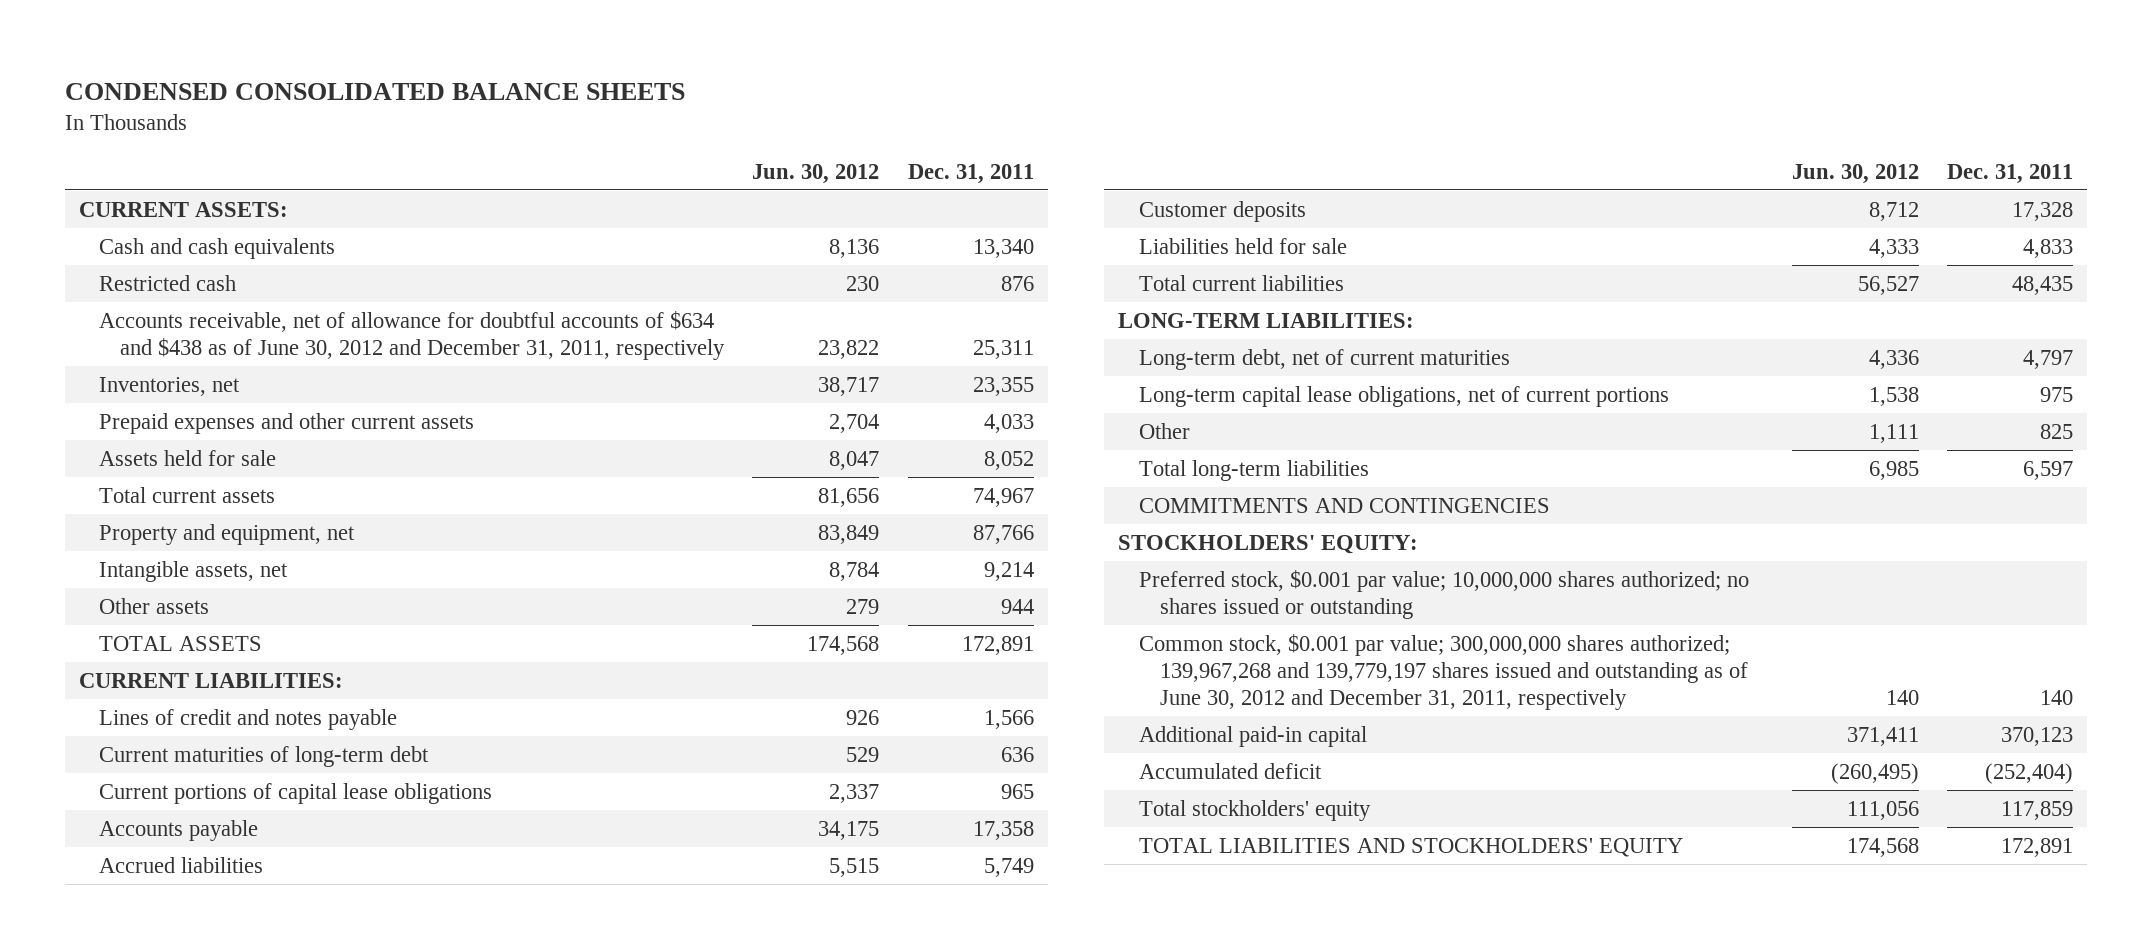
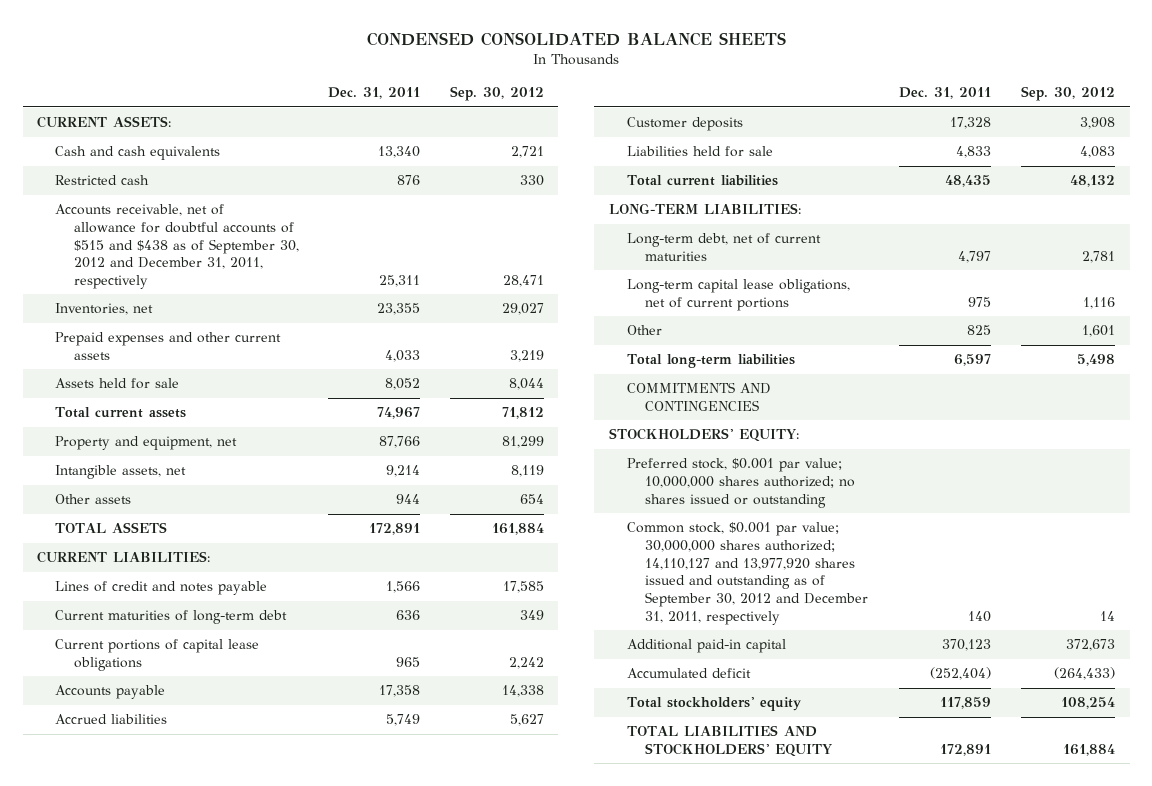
[752,163,880,184] Jun. 30, 2012 -> none
none -> [449,86,544,102] Sep. 30, 2012
[99,310,726,360] Accounts receivable, net of allowance for doubtful accounts of $634 and $438 as of June 30, 2012 and December 31, 2011, respectively -> [55,204,299,289] Accounts receivable, net of allowance for doubtful accounts of $515 and $438 as of September 30, 2012 and December 31, 2011, respectively
[1139,633,1748,711] Common stock, $0.001 par value; 300,000,000 shares authorized; 139,967,268 and 139,779,197 shares issued and outstanding as of June 30, 2012 and December 31, 2011, respectively -> [626,522,868,625] Common stock, $0.001 par value; 30,000,000 shares authorized; 14,110,127 and 13,977,920 shares issued and outstanding as of September 30, 2012 and December 31, 2011, respectively

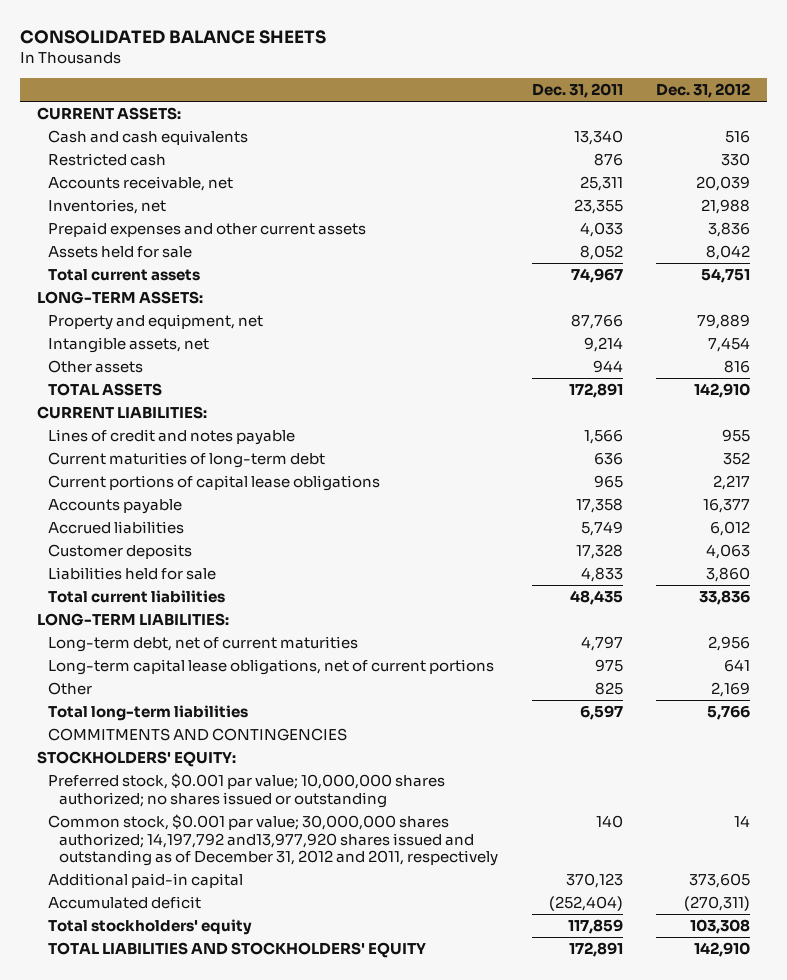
[367,31,787,46] CONDENSED CONSOLIDATED BALANCE SHEETS -> [20,30,327,45] CONSOLIDATED BALANCE SHEETS
[449,86,544,102] Sep. 30, 2012 -> none
none -> [656,82,751,98] Dec. 31, 2012
[55,204,299,289] Accounts receivable, net of allowance for doubtful accounts of $515 and $438 as of September 30, 2012 and December 31, 2011, respectively -> [47,176,233,192] Accounts receivable, net
none -> [36,291,203,305] LONG-TERM ASSETS:
[626,522,868,625] Common stock, $0.001 par value; 30,000,000 shares authorized; 14,110,127 and 13,977,920 shares issued and outstanding as of September 30, 2012 and December 31, 2011, respectively -> [47,814,499,867] Common stock, $0.001 par value; 30,000,000 shares authorized; 14,197,792 and13,977,920 shares issued and outstanding as of December 31, 2012 and 2011, respectively

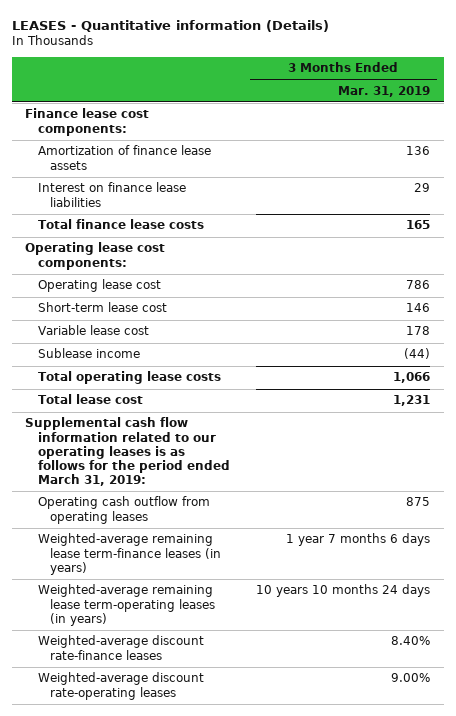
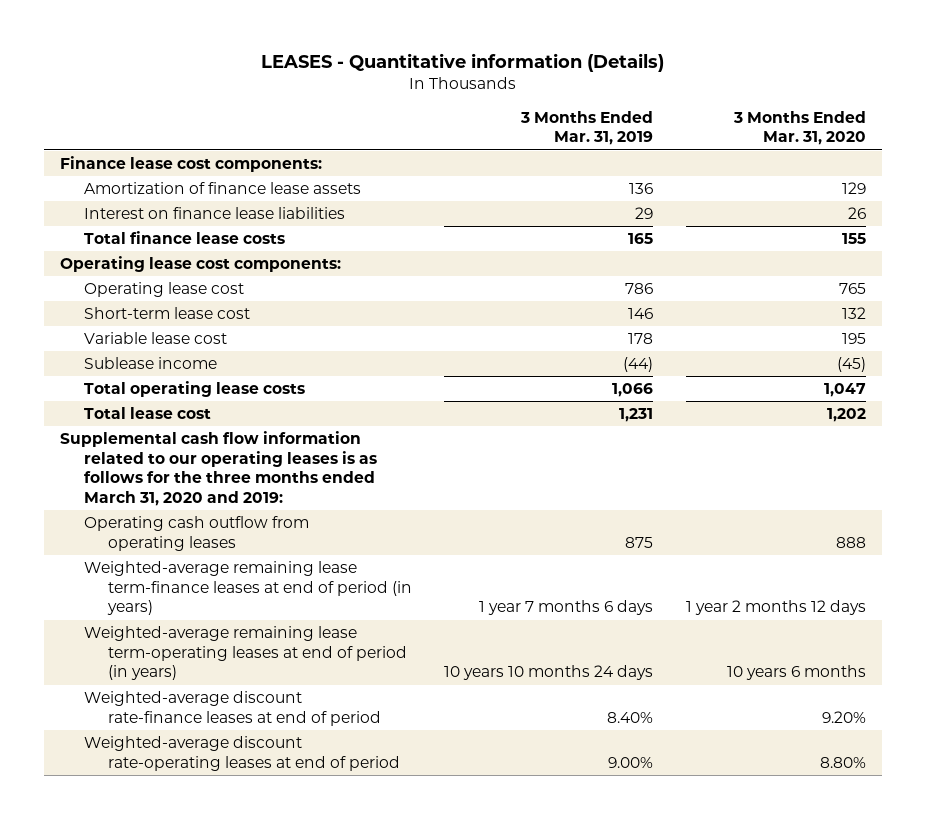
none -> [732,110,866,146] 3 Months Ended Mar. 31, 2020
[25,417,230,486] Supplemental cash flow information related to our operating leases is as follows for the period ended March 31, 2019: -> [60,431,378,506] Supplemental cash flow information related to our operating leases is as follows for the three months ended March 31, 2020 and 2019:
[37,533,222,575] Weighted-average remaining lease term-finance leases (in years) -> [84,561,412,616] Weighted-average remaining lease term-finance leases at end of period (in years)
[37,584,216,626] Weighted-average remaining lease term-operating leases (in years) -> [84,626,407,681] Weighted-average remaining lease term-operating leases at end of period (in years)
[37,635,204,660] Weighted-average discount rate-finance leases -> [84,691,381,726] Weighted-average discount rate-finance leases at end of period
[37,672,204,700] Weighted-average discount rate-operating leases -> [84,736,400,771] Weighted-average discount rate-operating leases at end of period

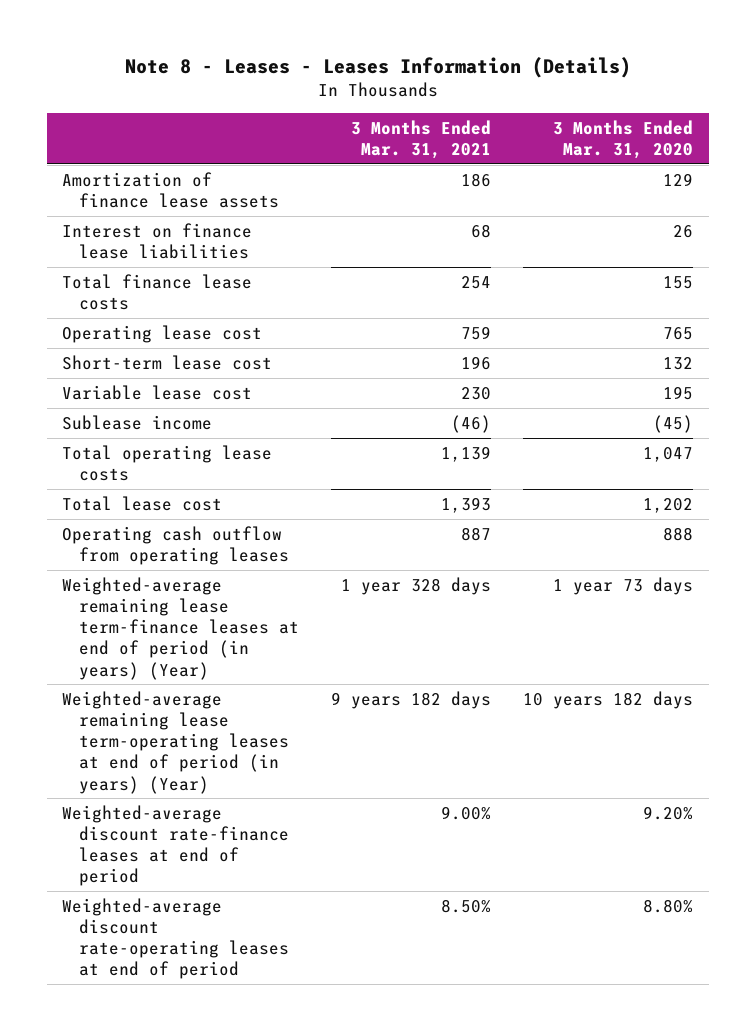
[260,53,664,73] LEASES - Quantitative information (Details) -> [124,56,631,78] Note 8 - Leases - Leases Information (Details)
[520,110,654,146] 3 Months Ended Mar. 31, 2019 -> none
none -> [351,119,492,159] 3 Months Ended Mar. 31, 2021
[60,156,323,173] Finance lease cost components: -> none
[60,256,342,273] Operating lease cost components: -> none
[60,431,378,506] Supplemental cash flow information related to our operating leases is as follows for the three months ended March 31, 2020 and 2019: -> none
[84,561,412,616] Weighted-average remaining lease term-finance leases at end of period (in years) -> [62,576,300,680] Weighted-average remaining lease term-finance leases at end of period (in years) (Year)
[685,600,866,616] 1 year 2 months 12 days -> [553,576,694,595] 1 year 73 days
[84,626,407,681] Weighted-average remaining lease term-operating leases at end of period (in years) -> [62,690,290,794] Weighted-average remaining lease term-operating leases at end of period (in years) (Year)
[726,665,866,681] 10 years 6 months -> [523,690,694,709] 10 years 182 days

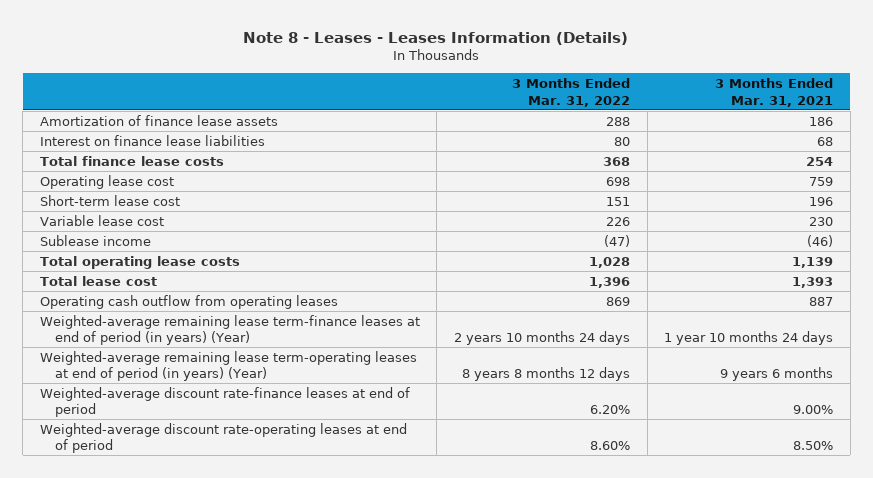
[553,119,694,159] 3 Months Ended Mar. 31, 2020 -> none
none -> [511,78,630,107] 3 Months Ended Mar. 31, 2022
[341,576,492,595] 1 year 328 days -> [664,331,834,346] 1 year 10 months 24 days
[331,690,492,709] 9 years 182 days -> [720,367,834,382] 9 years 6 months

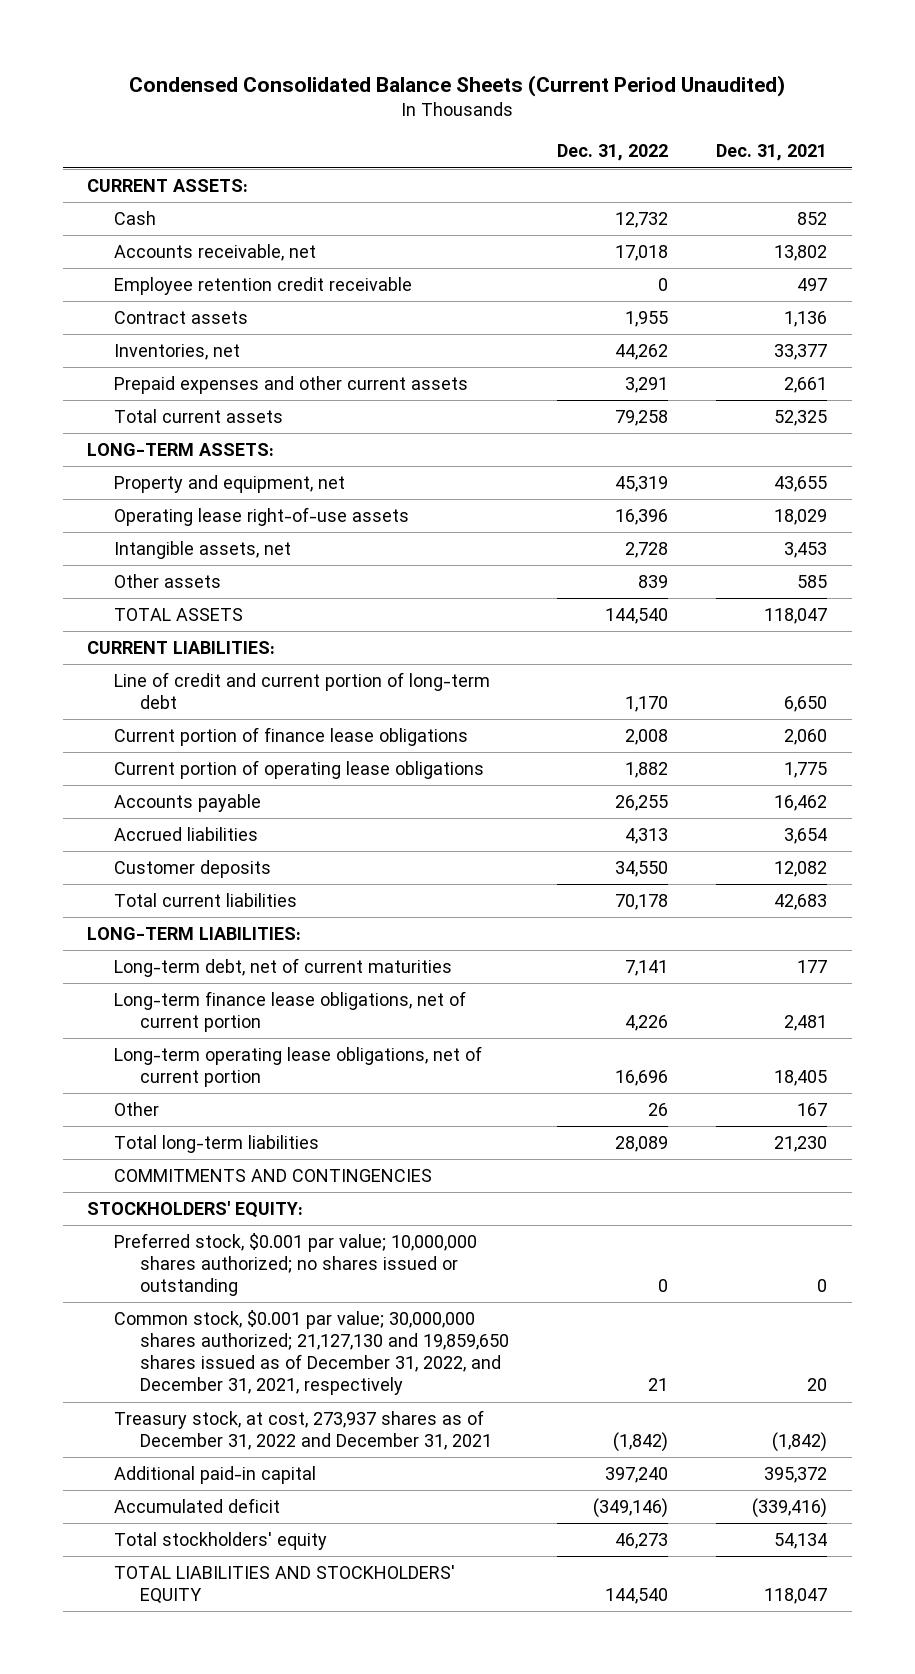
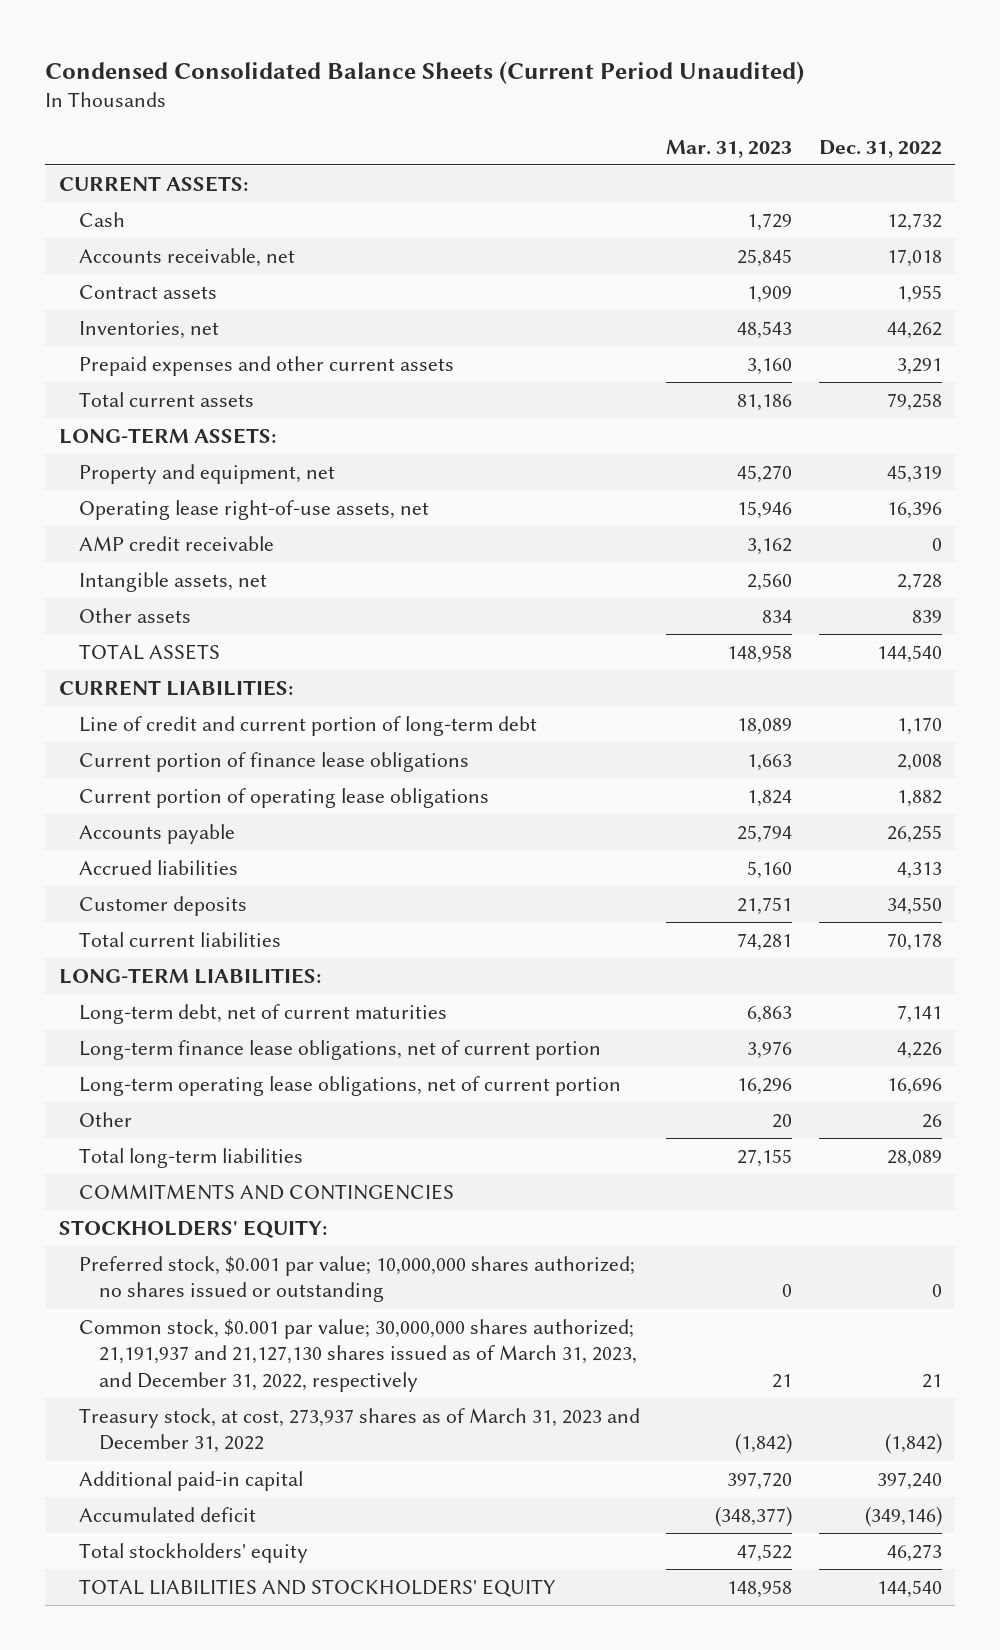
[716,144,828,162] Dec. 31, 2021 -> none
none -> [666,139,793,158] Mar. 31, 2023
[113,277,412,296] Employee retention credit receivable -> none
[113,507,409,527] Operating lease right-of-use assets -> [78,500,429,521] Operating lease right-of-use assets, net
none -> [78,536,274,552] AMP credit receivable
[113,1310,509,1396] Common stock, $0.001 par value; 30,000,000 shares authorized; 21,127,130 and 19,859,650 shares issued as of December 31, 2022, and December 31, 2021, respectively -> [78,1319,638,1392] Common stock, $0.001 par value; 30,000,000 shares authorized; 21,191,937 and 21,127,130 shares issued as of March 31, 2023, and December 31, 2022, respectively
[113,1410,492,1451] Treasury stock, at cost, 273,937 shares as of December 31, 2022 and December 31, 2021 -> [78,1408,640,1454] Treasury stock, at cost, 273,937 shares as of March 31, 2023 and December 31, 2022

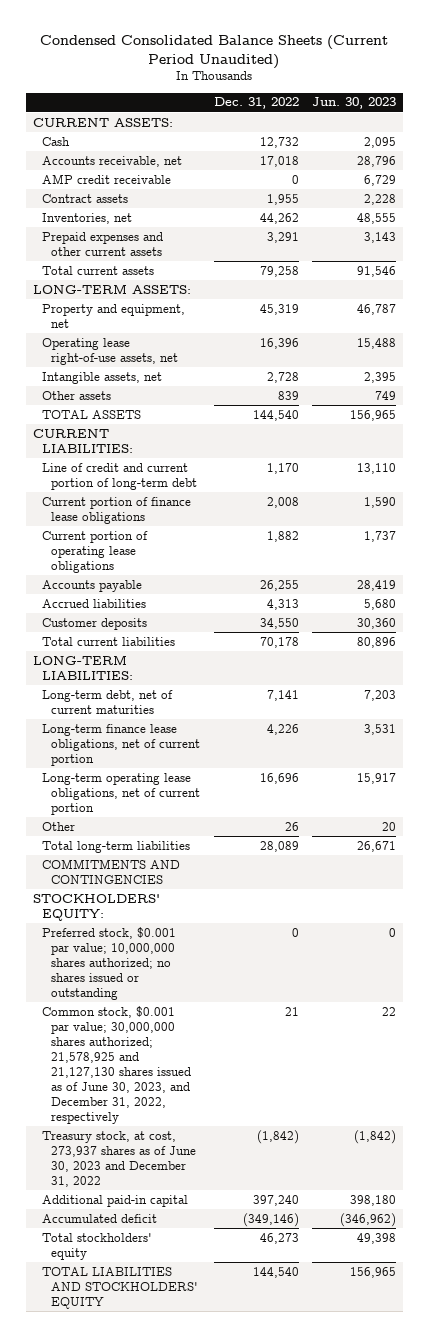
[666,139,793,158] Mar. 31, 2023 -> none
none -> [311,97,396,110] Jun. 30, 2023
[78,536,274,552] AMP credit receivable -> [41,173,171,184] AMP credit receivable
[78,1319,638,1392] Common stock, $0.001 par value; 30,000,000 shares authorized; 21,191,937 and 21,127,130 shares issued as of March 31, 2023, and December 31, 2022, respectively -> [41,1005,192,1124] Common stock, $0.001 par value; 30,000,000 shares authorized; 21,578,925 and 21,127,130 shares issued as of June 30, 2023, and December 31, 2022, respectively
[78,1408,640,1454] Treasury stock, at cost, 273,937 shares as of March 31, 2023 and December 31, 2022 -> [41,1130,197,1187] Treasury stock, at cost, 273,937 shares as of June 30, 2023 and December 31, 2022

